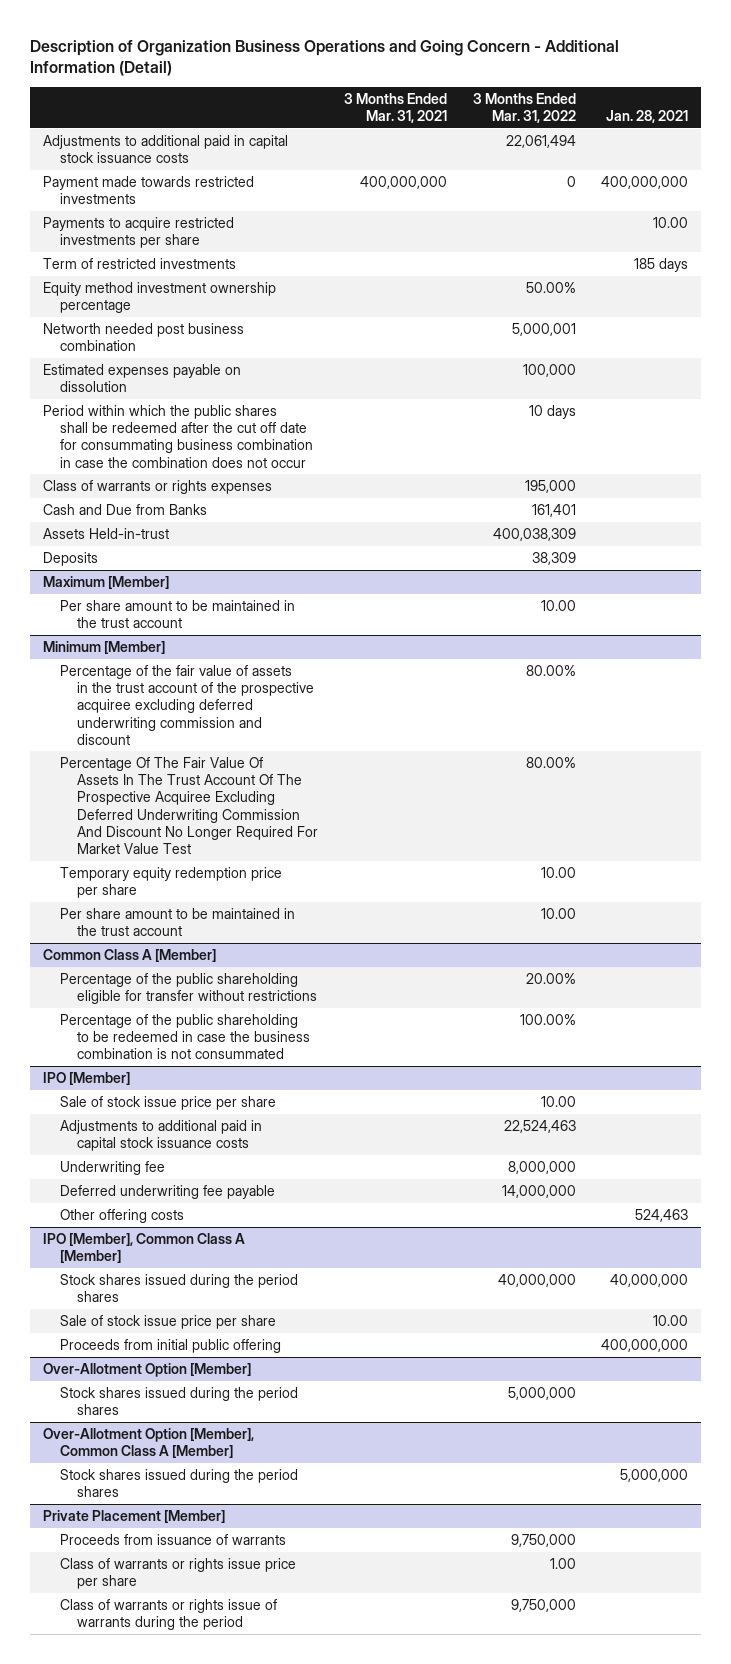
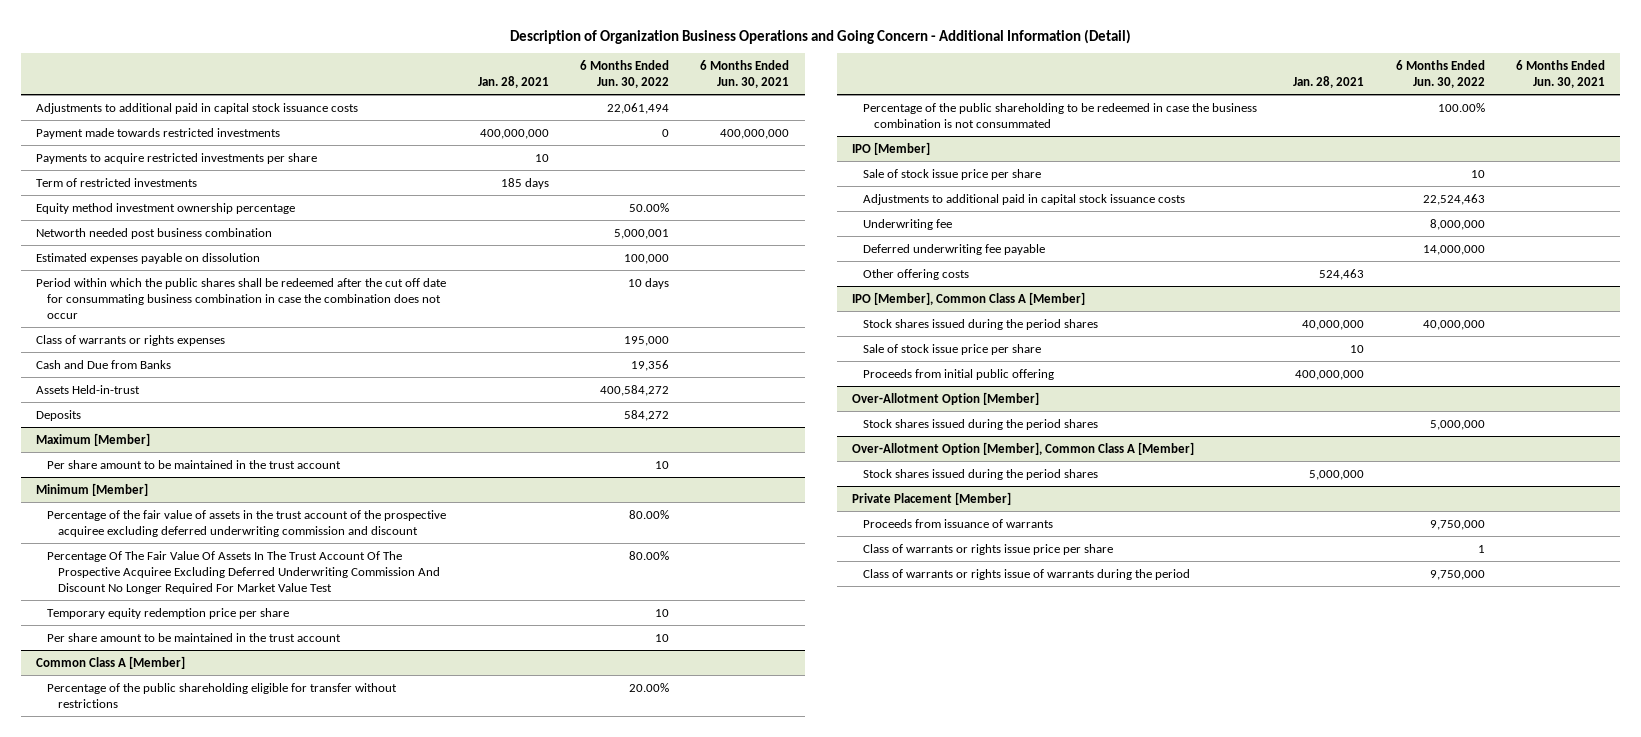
[343,92,447,123] 3 Months Ended Mar. 31, 2021 -> none
[472,92,576,123] 3 Months Ended Mar. 31, 2022 -> none
none -> [579,59,669,88] 6 Months Ended Jun. 30, 2022
none -> [700,59,790,88] 6 Months Ended Jun. 30, 2021
[653,216,689,228] 10.00 -> [534,153,549,162] 10
[653,1314,689,1326] 10.00 -> [1350,344,1365,353] 10

